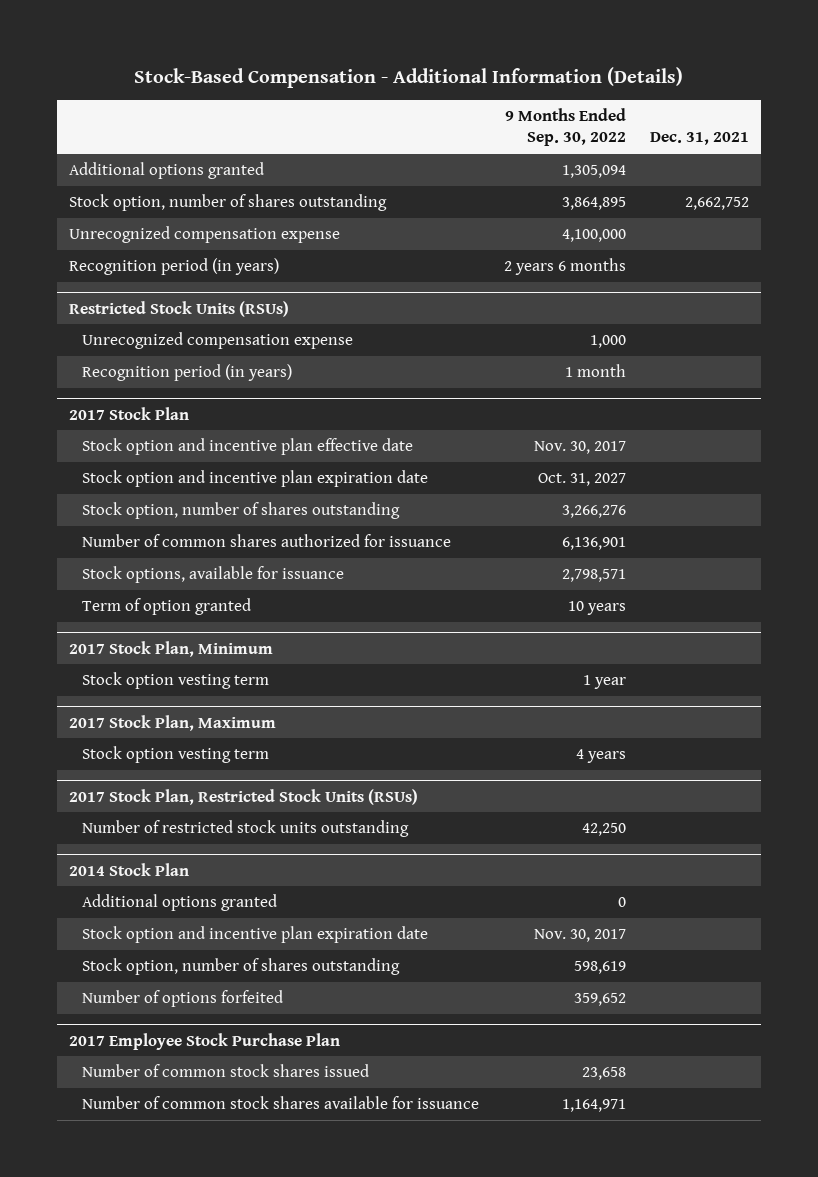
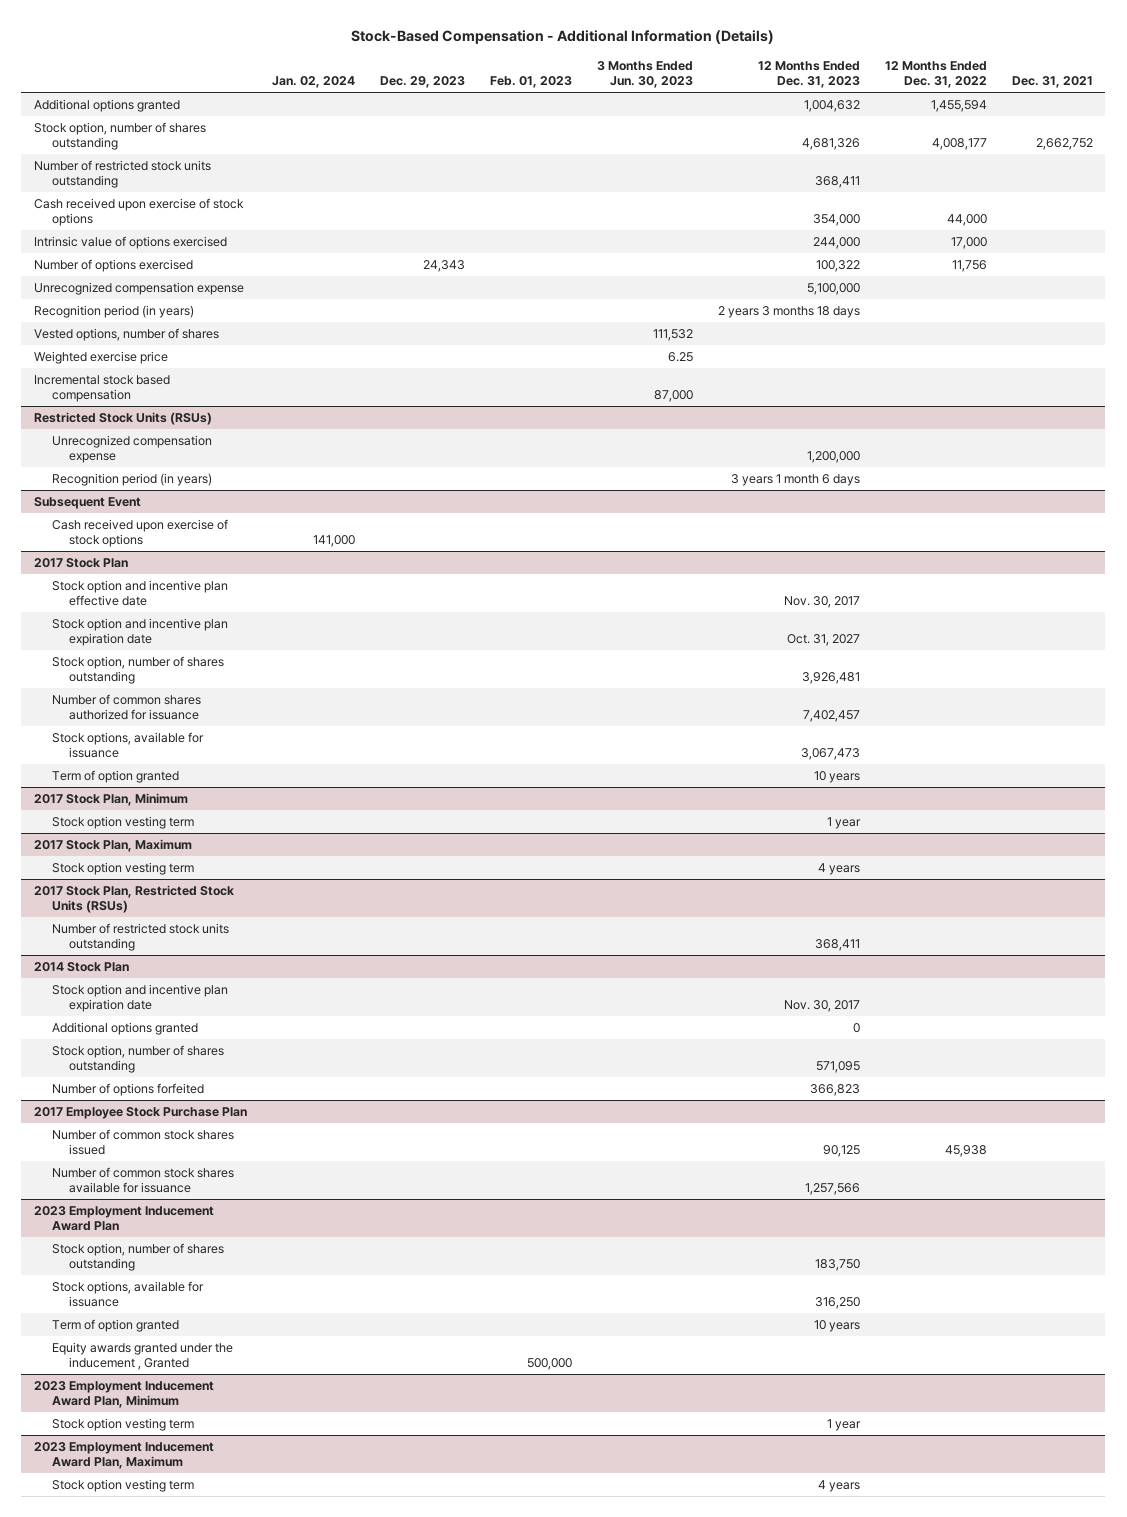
[504,108,626,147] 9 Months Ended Sep. 30, 2022 -> none
none -> [271,75,355,88] Jan. 02, 2024
none -> [379,75,465,88] Dec. 29, 2023
none -> [489,75,572,88] Feb. 01, 2023
none -> [596,60,693,88] 3 Months Ended Jun. 30, 2023
none -> [757,60,860,88] 12 Months Ended Dec. 31, 2023
none -> [884,60,987,88] 12 Months Ended Dec. 31, 2022
none -> [33,160,211,189] Number of restricted stock units outstanding
none -> [33,198,244,227] Cash received upon exercise of stock options
none -> [33,236,227,250] Intrinsic value of options exercised
none -> [33,259,193,273] Number of options exercised
none -> [33,328,219,342] Vested options, number of shares
none -> [33,351,168,365] Weighted exercise price
none -> [33,375,170,403] Incremental stock based compensation
none -> [33,497,141,510] Subsequent Event
none -> [51,519,228,548] Cash received upon exercise of stock options
[82,894,278,912] Additional options granted -> [51,1022,198,1036] Additional options granted
none -> [33,1206,214,1232] 2023 Employment Inducement Award Plan
none -> [51,1243,224,1272] Stock option, number of shares outstanding
none -> [51,1281,204,1308] Stock options, available for issuance
none -> [51,1319,179,1333] Term of option granted
none -> [51,1342,233,1371] Equity awards granted under the inducement , Granted
none -> [33,1381,214,1409] 2023 Employment Inducement Award Plan, Minimum
none -> [51,1418,194,1432] Stock option vesting term
none -> [33,1442,214,1470] 2023 Employment Inducement Award Plan, Maximum
none -> [51,1479,194,1493] Stock option vesting term

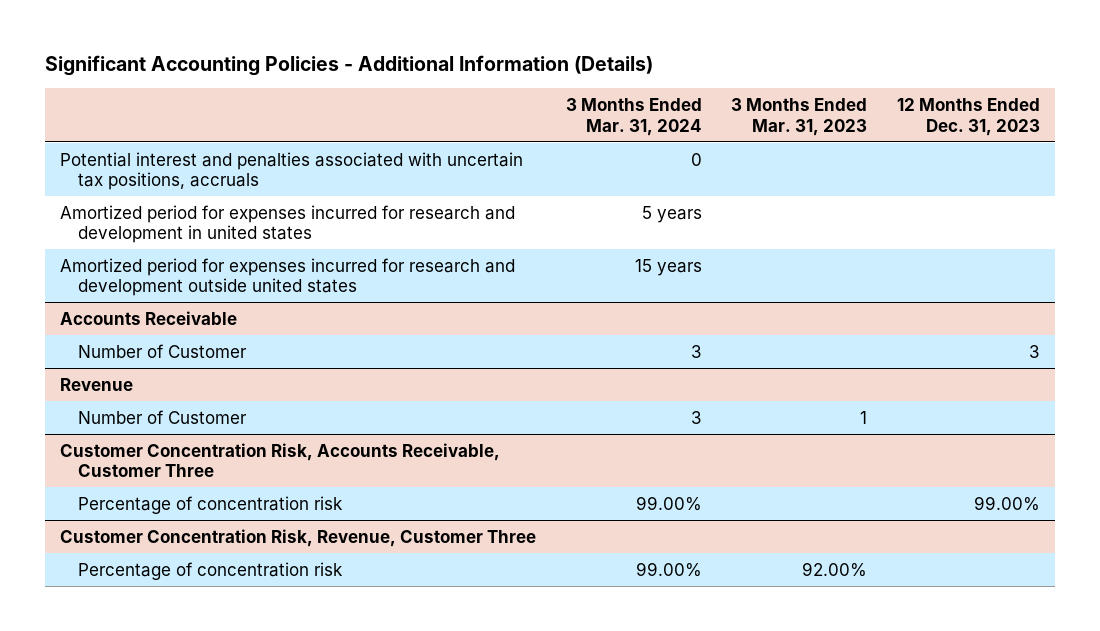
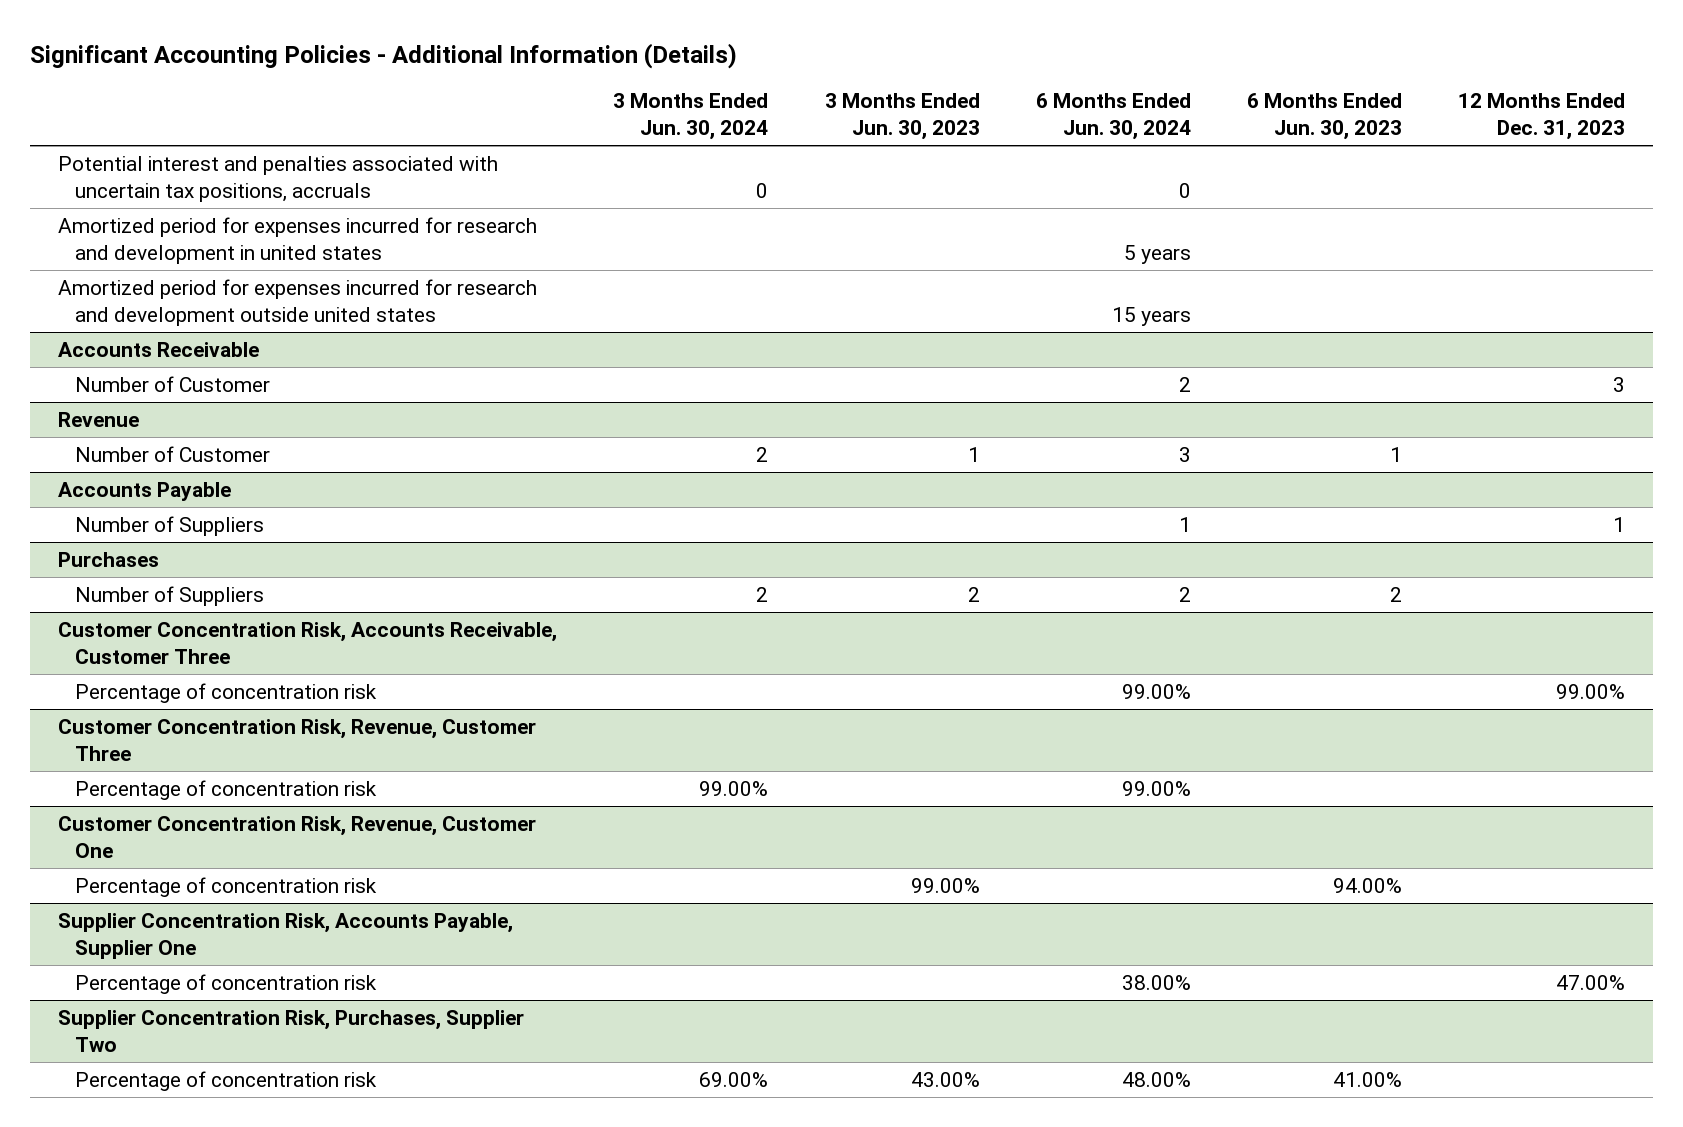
[565,98,702,136] 3 Months Ended Mar. 31, 2024 -> none
[731,98,868,136] 3 Months Ended Mar. 31, 2023 -> none
none -> [613,93,769,141] 3 Months Ended Jun. 30, 2024
none -> [824,93,980,141] 3 Months Ended Jun. 30, 2023
none -> [1035,93,1191,141] 6 Months Ended Jun. 30, 2024
none -> [1246,93,1402,141] 6 Months Ended Jun. 30, 2023
none -> [58,481,232,501] Accounts Payable
none -> [74,515,264,536] Number of Suppliers
none -> [58,551,160,567] Purchases
none -> [74,585,264,606] Number of Suppliers
none -> [58,815,537,858] Customer Concentration Risk, Revenue, Customer One
none -> [74,876,377,897] Percentage of concentration risk
none -> [58,912,514,959] Supplier Concentration Risk, Accounts Payable, Supplier One
none -> [74,973,377,994] Percentage of concentration risk
none -> [58,1009,525,1052] Supplier Concentration Risk, Purchases, Supplier Two
none -> [74,1070,377,1091] Percentage of concentration risk

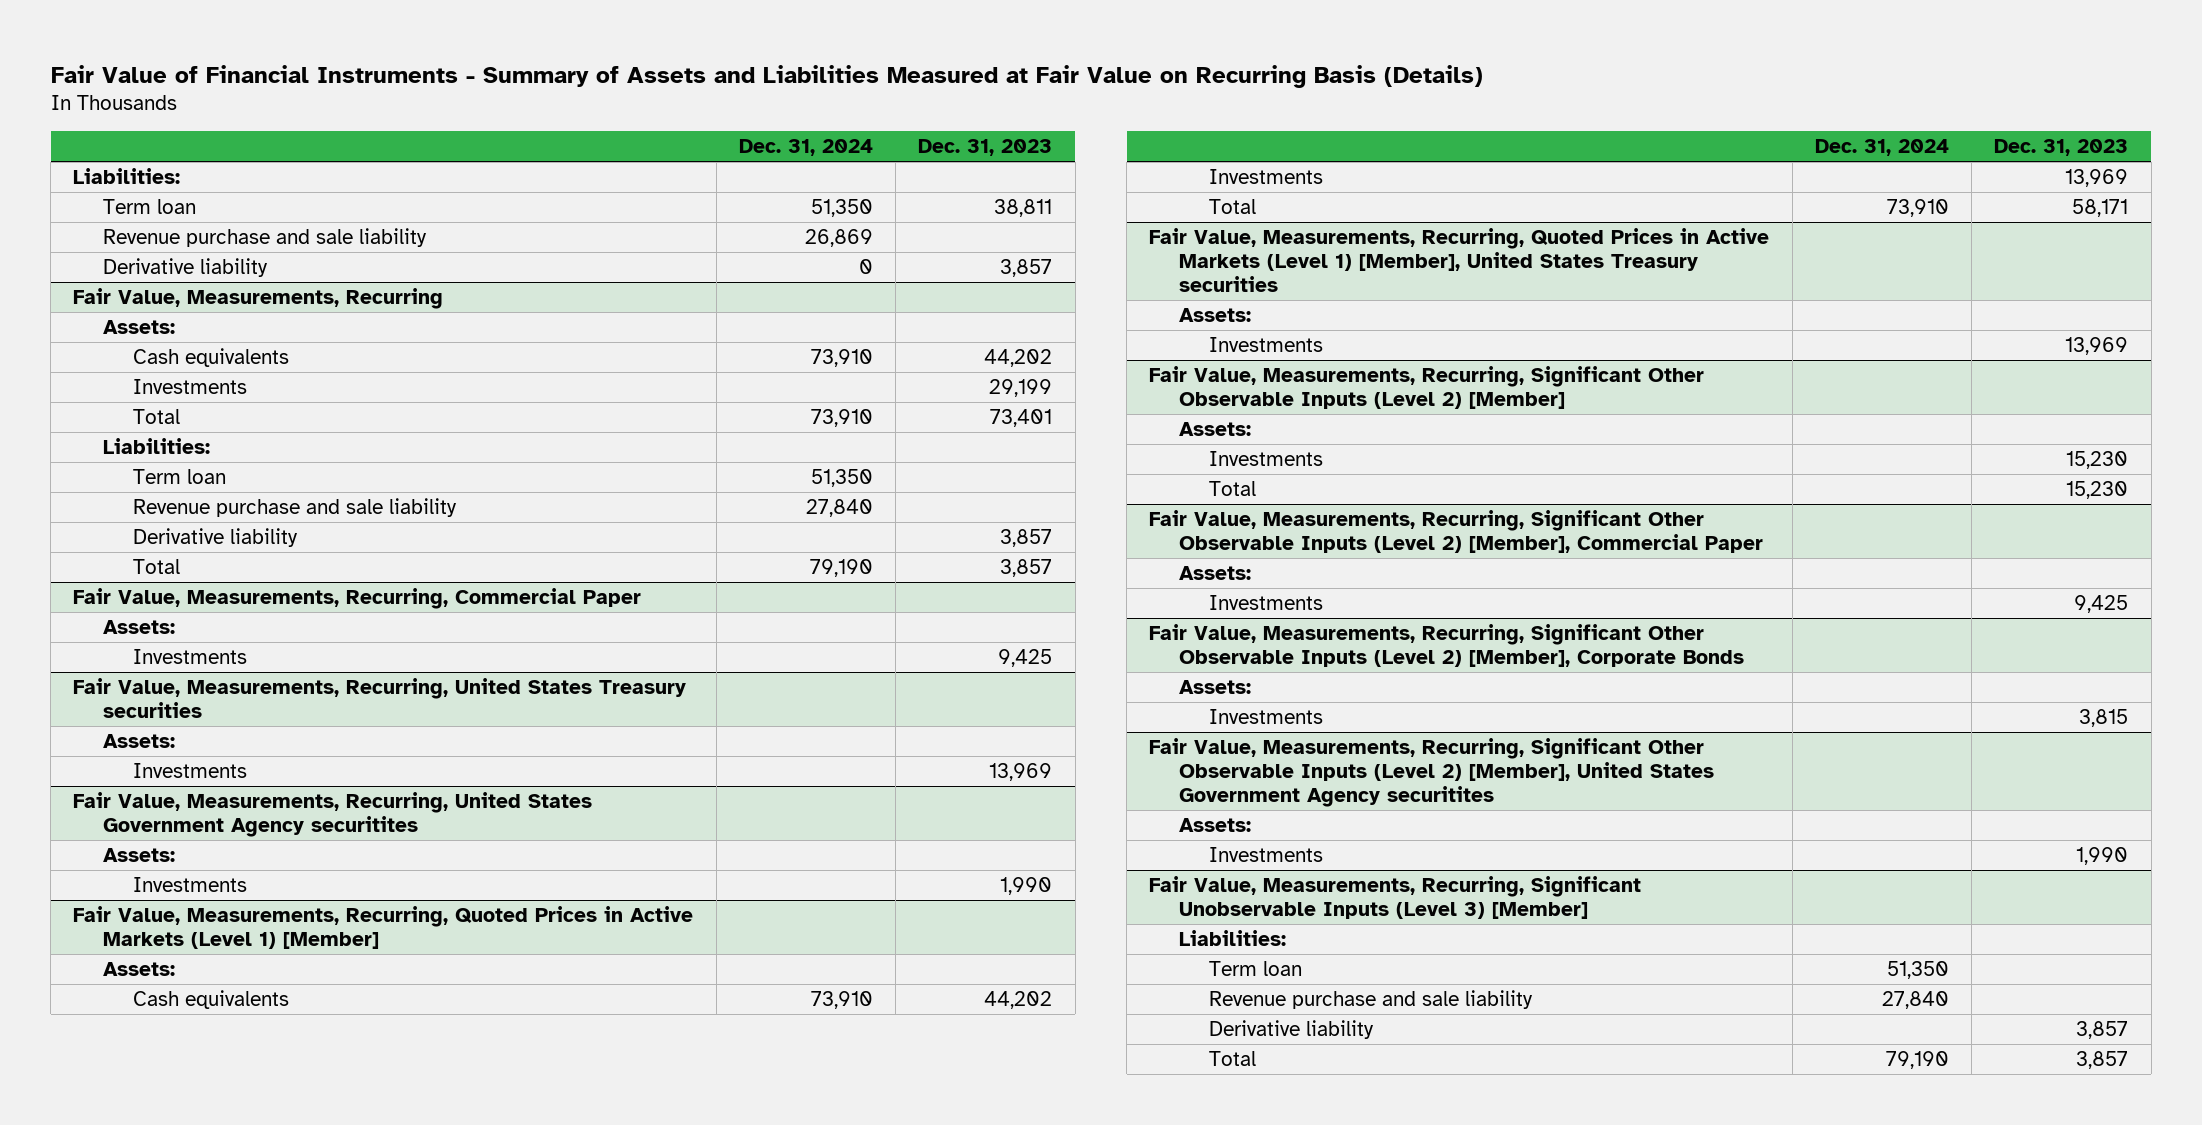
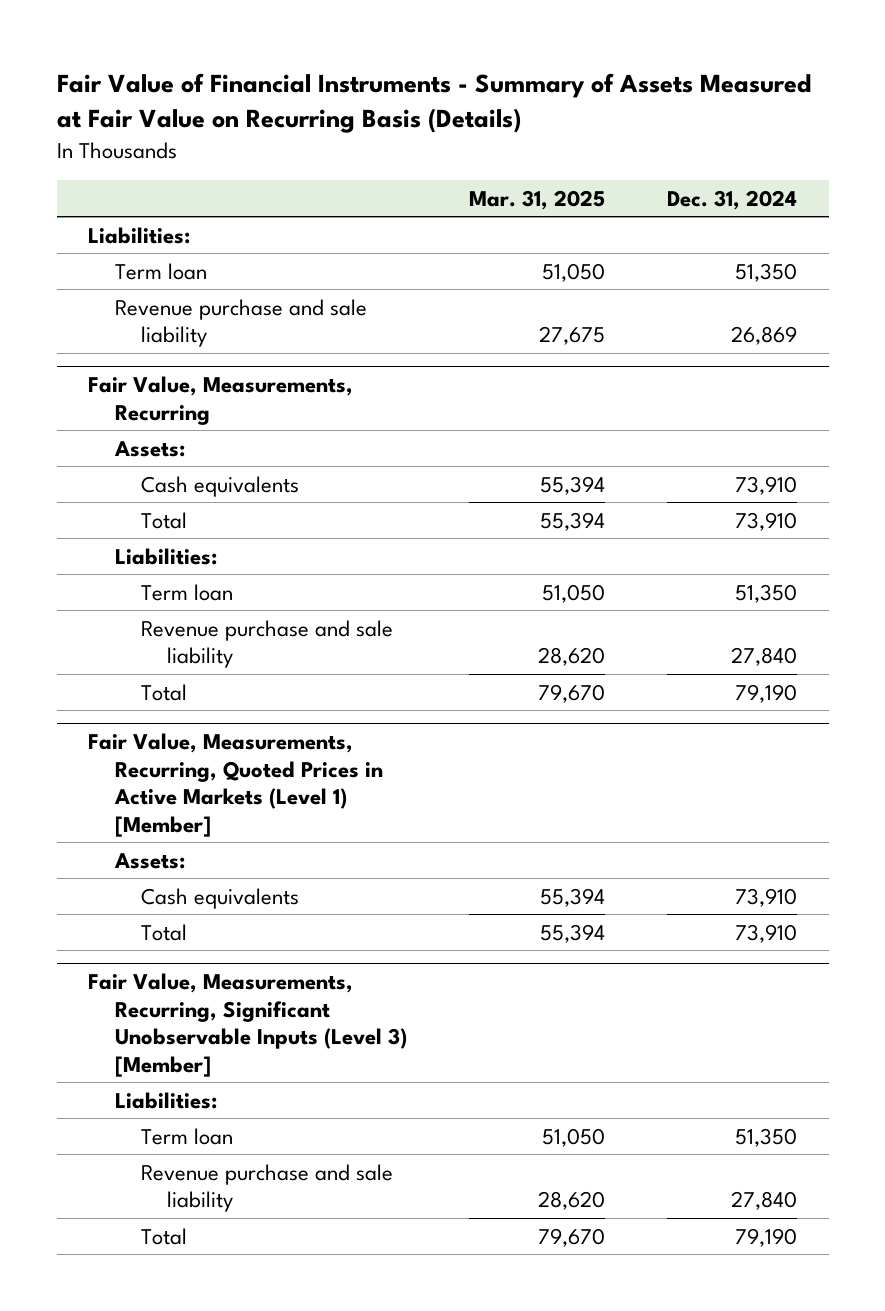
[50,64,1483,88] Fair Value of Financial Instruments - Summary of Assets and Liabilities Measured at Fair Value on Recurring Basis (Details) -> [56,72,812,134] Fair Value of Financial Instruments - Summary of Assets Measured at Fair Value on Recurring Basis (Details)
[918,139,1053,157] Dec. 31, 2023 -> none
none -> [468,189,605,210] Mar. 31, 2025
[103,258,269,278] Derivative liability -> none
[133,379,248,395] Investments -> none
[133,528,299,548] Derivative liability -> none
[73,588,642,610] Fair Value, Measurements, Recurring, Commercial Paper -> none
[103,620,176,635] Assets: -> none
[133,649,248,665] Investments -> none
[73,678,687,718] Fair Value, Measurements, Recurring, United States Treasury securities -> none
[103,734,176,749] Assets: -> none
[133,763,248,779] Investments -> none
[73,792,593,837] Fair Value, Measurements, Recurring, United States Government Agency securitites -> none
[103,848,176,863] Assets: -> none
[133,877,248,893] Investments -> none
[1209,169,1324,185] Investments -> none
[1149,228,1770,292] Fair Value, Measurements, Recurring, Quoted Prices in Active Markets (Level 1) [Member], United States Treasury securities -> none
[1179,308,1252,323] Assets: -> none
[1209,337,1324,353] Investments -> none
[1149,366,1705,409] Fair Value, Measurements, Recurring, Significant Other Observable Inputs (Level 2) [Member] -> none
[1179,422,1252,437] Assets: -> none
[1209,451,1324,467] Investments -> none
[1209,481,1257,497] Total -> none
[1149,510,1764,553] Fair Value, Measurements, Recurring, Significant Other Observable Inputs (Level 2) [Member], Commercial Paper -> none
[1179,566,1252,581] Assets: -> none
[1209,595,1324,611] Investments -> none
[1149,624,1745,667] Fair Value, Measurements, Recurring, Significant Other Observable Inputs (Level 2) [Member], Corporate Bonds -> none
[1179,680,1252,695] Assets: -> none
[1209,709,1324,725] Investments -> none
[1149,738,1715,807] Fair Value, Measurements, Recurring, Significant Other Observable Inputs (Level 2) [Member], United States Government Agency securitites -> none
[1179,818,1252,833] Assets: -> none
[1209,847,1324,863] Investments -> none
[1209,1020,1375,1040] Derivative liability -> none

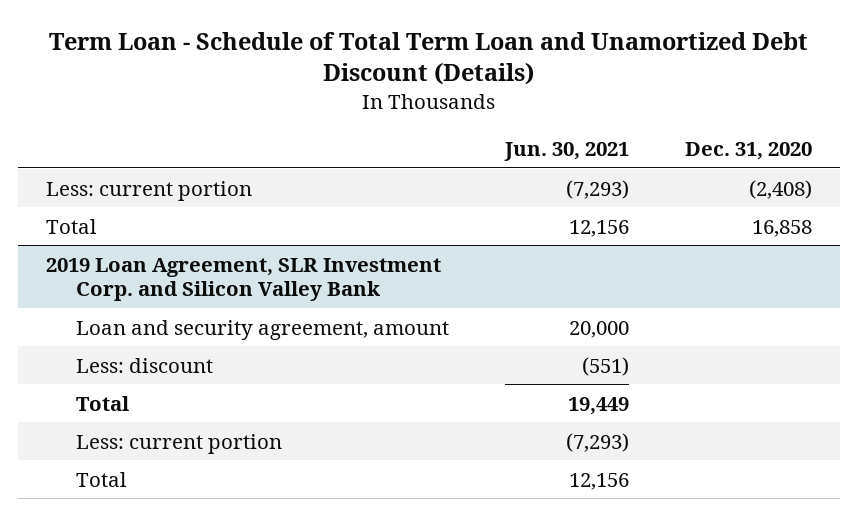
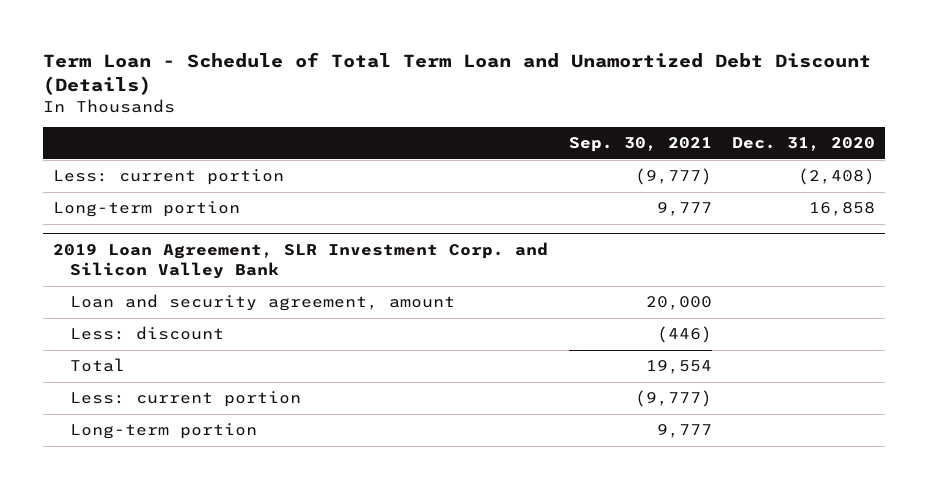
[504,141,630,161] Jun. 30, 2021 -> none
none -> [568,137,712,153] Sep. 30, 2021
[45,218,97,234] Total -> [53,201,241,218] Long-term portion
[76,471,128,487] Total -> [69,423,257,440] Long-term portion

